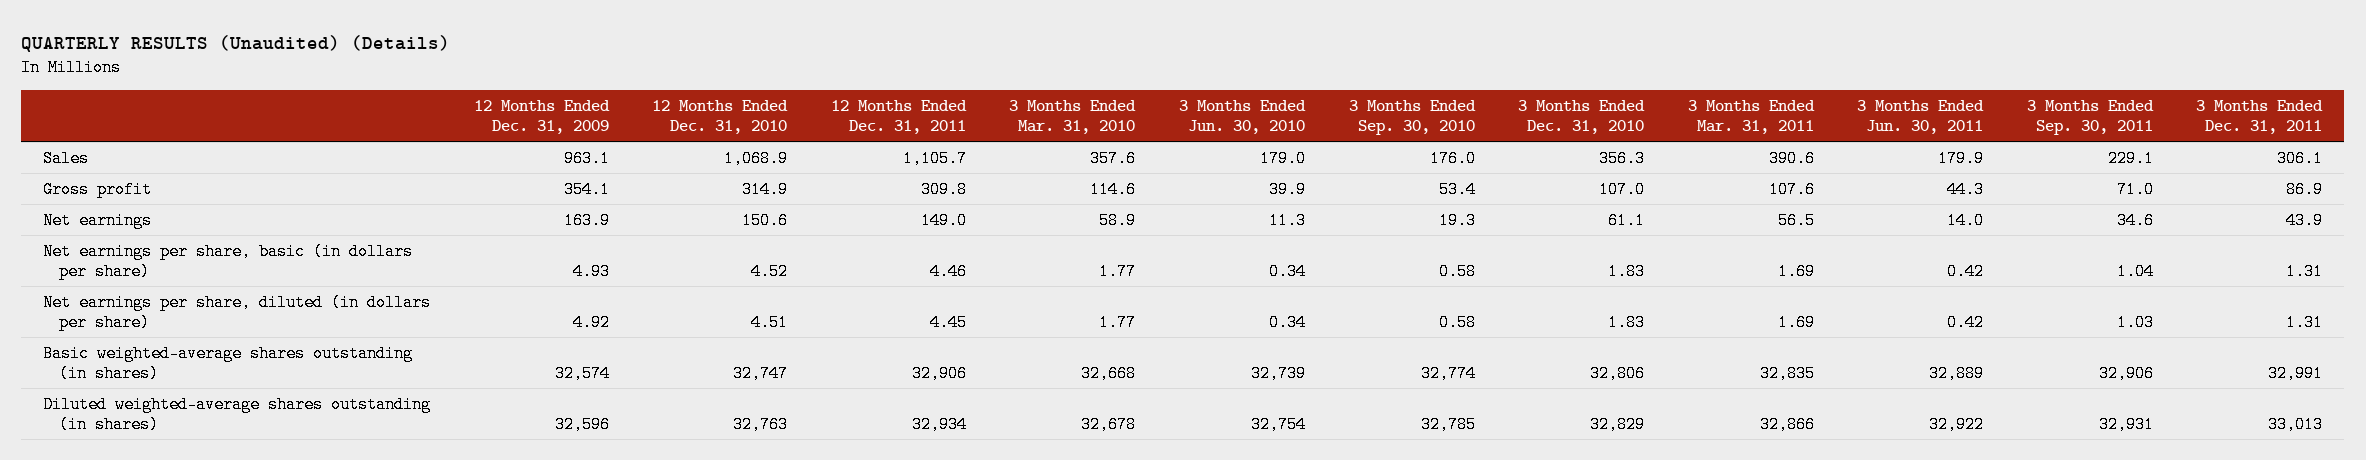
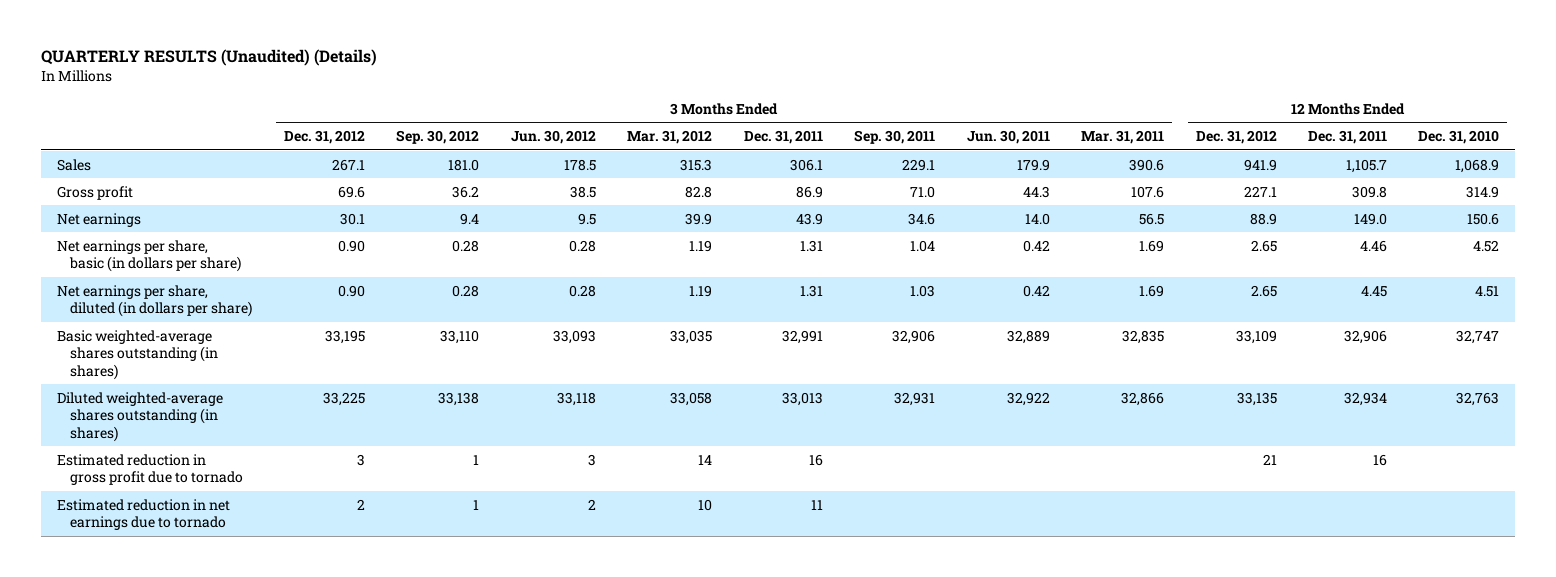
[473,99,610,134] 12 Months Ended Dec. 31, 2009 -> none
[1009,99,1137,134] 3 Months Ended Mar. 31, 2010 -> none
[1178,99,1306,134] 3 Months Ended Jun. 30, 2010 -> none
[1348,99,1476,135] 3 Months Ended Sep. 30, 2010 -> none
[1518,99,1646,134] 3 Months Ended Dec. 31, 2010 -> none
none -> [283,129,365,144] Dec. 31, 2012
none -> [396,129,480,144] Sep. 30, 2012
none -> [510,129,596,144] Jun. 30, 2012
none -> [627,129,713,144] Mar. 31, 2012
none -> [1195,129,1277,144] Dec. 31, 2012
none -> [56,453,244,486] Estimated reduction in gross profit due to tornado
none -> [56,498,230,531] Estimated reduction in net earnings due to tornado

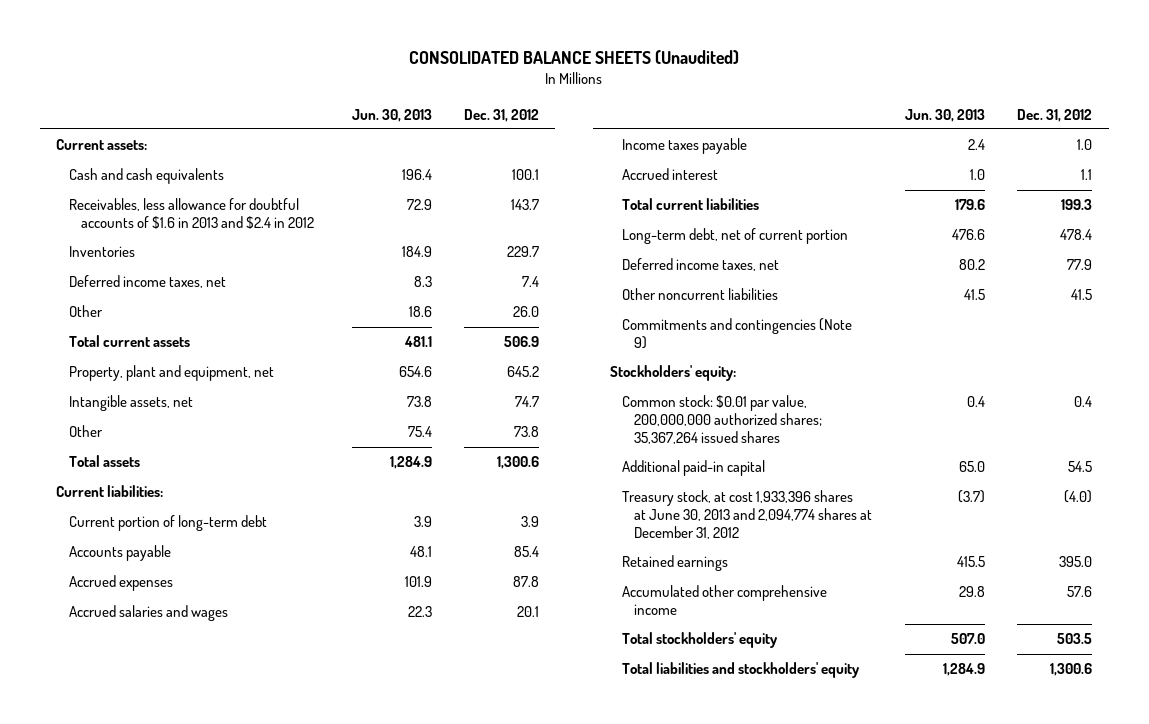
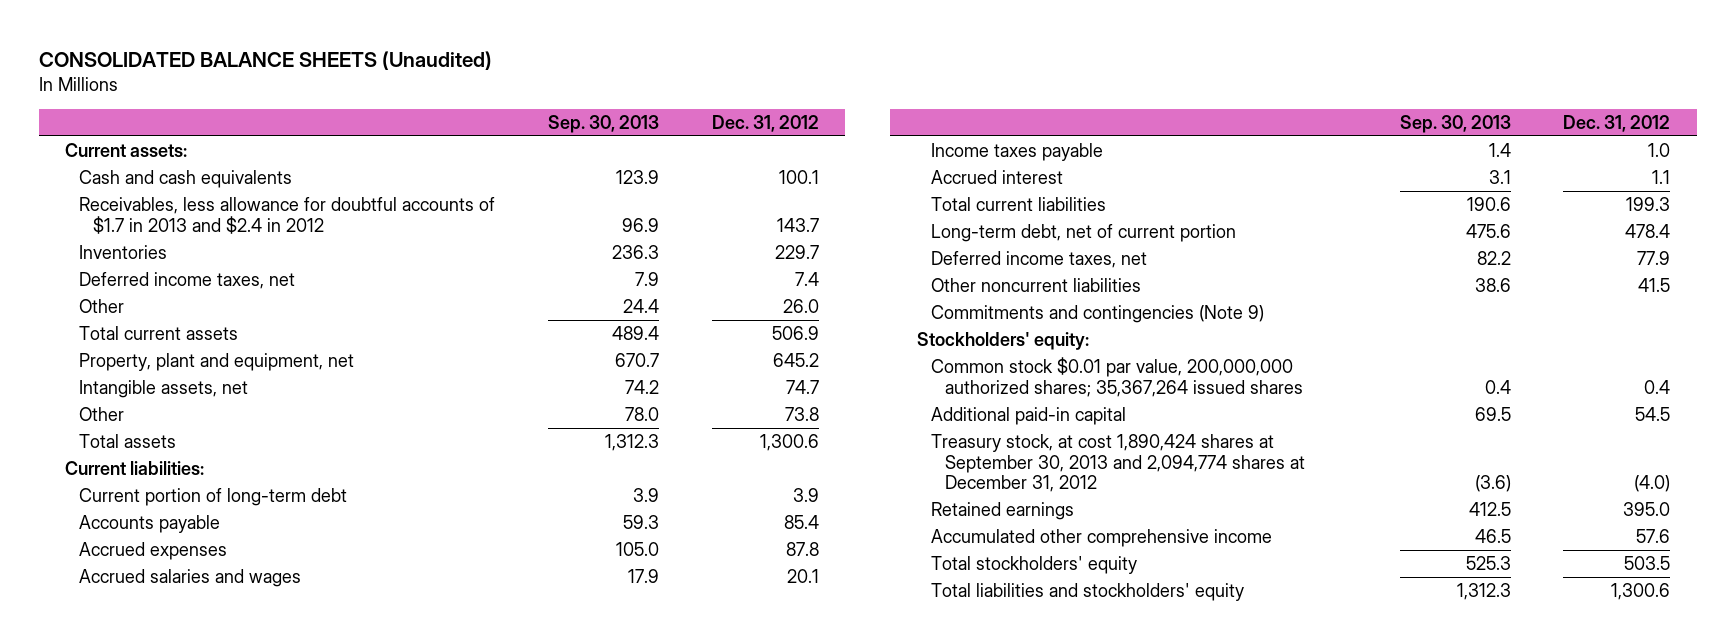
[351,108,432,122] Jun. 30, 2013 -> none
none -> [548,114,660,133] Sep. 30, 2013
[68,198,315,230] Receivables, less allowance for doubtful accounts of $1.6 in 2013 and $2.4 in 2012 -> [79,197,496,234] Receivables, less allowance for doubtful accounts of $1.7 in 2013 and $2.4 in 2012
[621,395,823,444] Common stock: $0.01 par value, 200,000,000 authorized shares; 35,367,264 issued shares -> [930,357,1303,397] Common stock $0.01 par value, 200,000,000 authorized shares; 35,367,264 issued shares
[621,490,873,539] Treasury stock, at cost 1,933,396 shares at June 30, 2013 and 2,094,774 shares at December 31, 2012 -> [930,434,1305,493] Treasury stock, at cost 1,890,424 shares at September 30, 2013 and 2,094,774 shares at December 31, 2012

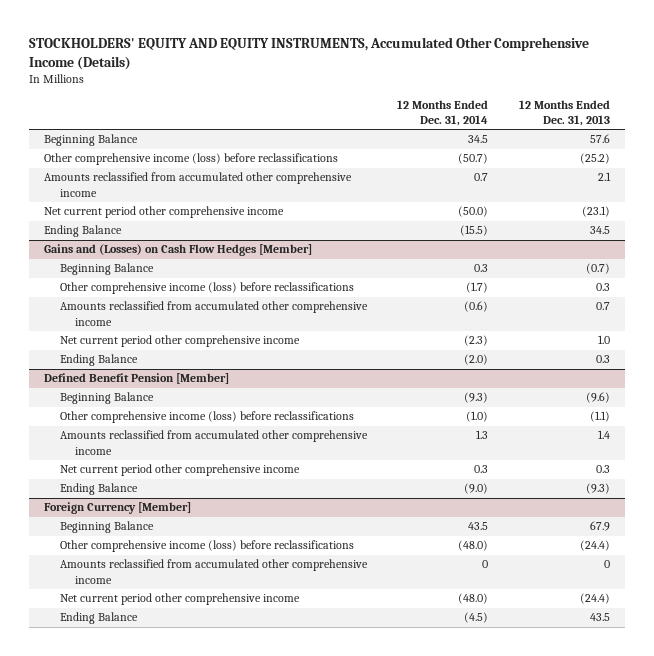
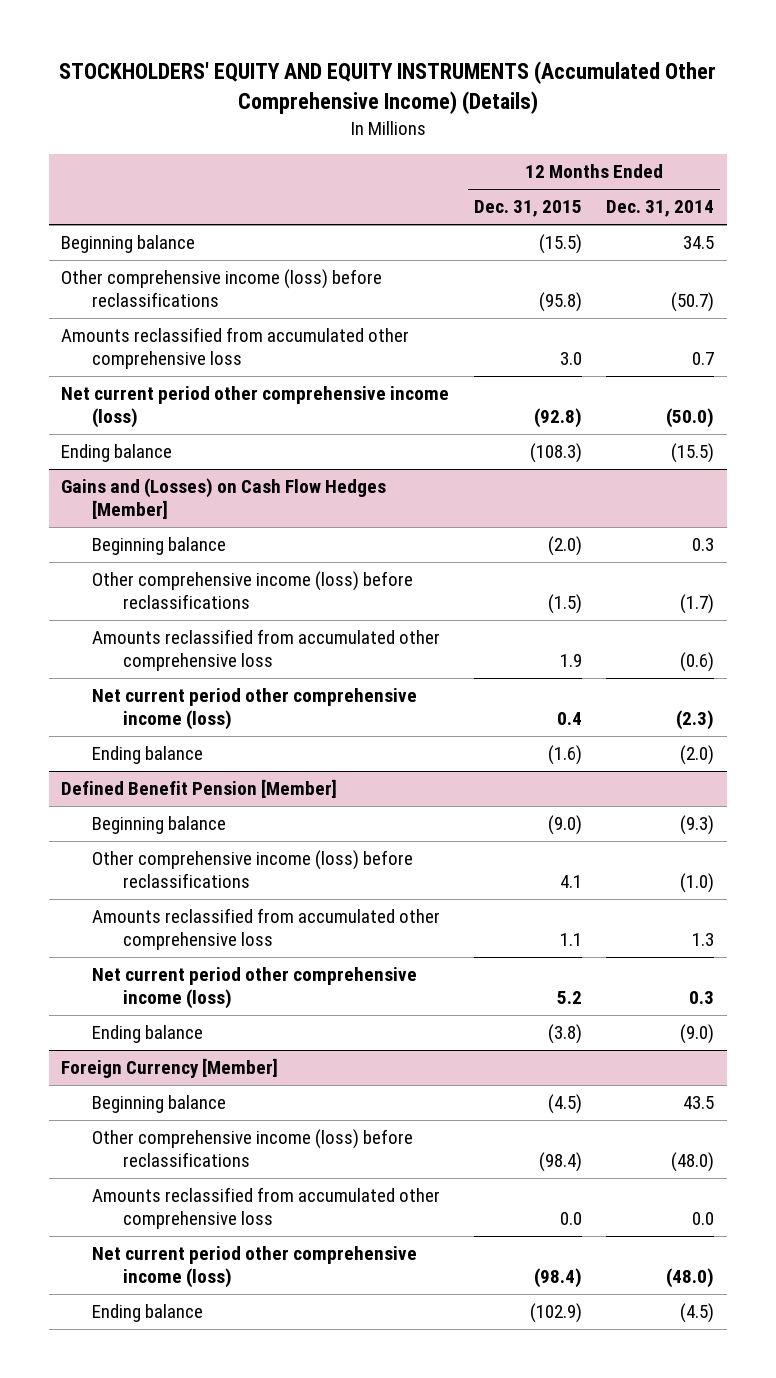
[28,36,589,70] STOCKHOLDERS' EQUITY AND EQUITY INSTRUMENTS, Accumulated Other Comprehensive Income (Details) -> [58,60,716,114] STOCKHOLDERS' EQUITY AND EQUITY INSTRUMENTS (Accumulated Other Comprehensive Income) (Details)
[518,99,610,127] 12 Months Ended Dec. 31, 2013 -> none
none -> [473,200,582,218] Dec. 31, 2015
[44,134,139,147] Beginning Balance -> [61,235,196,254] Beginning balance
[44,172,353,197] Amounts reclassified from accumulated other comprehensive income -> [61,327,410,369] Amounts reclassified from accumulated other comprehensive loss
[44,206,285,219] Net current period other comprehensive income -> [61,386,450,428] Net current period other comprehensive income (loss)
[44,225,123,238] Ending Balance -> [61,444,173,463] Ending balance
[59,263,154,276] Beginning Balance -> [91,537,226,556] Beginning balance
[59,301,368,326] Amounts reclassified from accumulated other comprehensive income -> [91,629,440,671] Amounts reclassified from accumulated other comprehensive loss
[59,335,300,348] Net current period other comprehensive income -> [91,688,417,730] Net current period other comprehensive income (loss)
[59,354,138,367] Ending Balance -> [91,746,203,765] Ending balance
[59,392,154,405] Beginning Balance -> [91,816,226,835] Beginning balance
[59,430,368,455] Amounts reclassified from accumulated other comprehensive income -> [91,908,440,950] Amounts reclassified from accumulated other comprehensive loss
[59,464,300,477] Net current period other comprehensive income -> [91,967,417,1009] Net current period other comprehensive income (loss)
[59,483,138,496] Ending Balance -> [91,1025,203,1044] Ending balance
[59,521,154,534] Beginning Balance -> [91,1095,226,1114] Beginning balance
[59,559,368,584] Amounts reclassified from accumulated other comprehensive income -> [91,1187,440,1229] Amounts reclassified from accumulated other comprehensive loss
[482,560,489,569] 0 -> [692,1211,715,1225] 0.0
[59,593,300,606] Net current period other comprehensive income -> [91,1246,417,1288] Net current period other comprehensive income (loss)
[59,612,138,625] Ending Balance -> [91,1304,203,1323] Ending balance

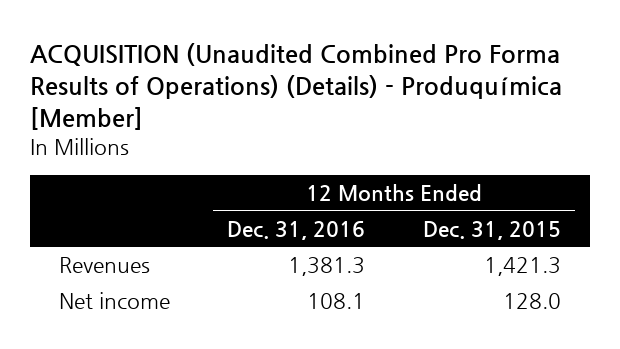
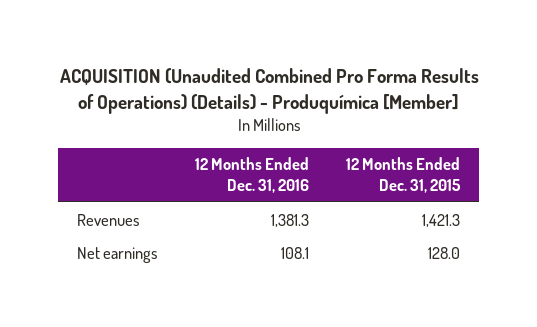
[58,292,170,310] Net income -> [76,246,157,263] Net earnings

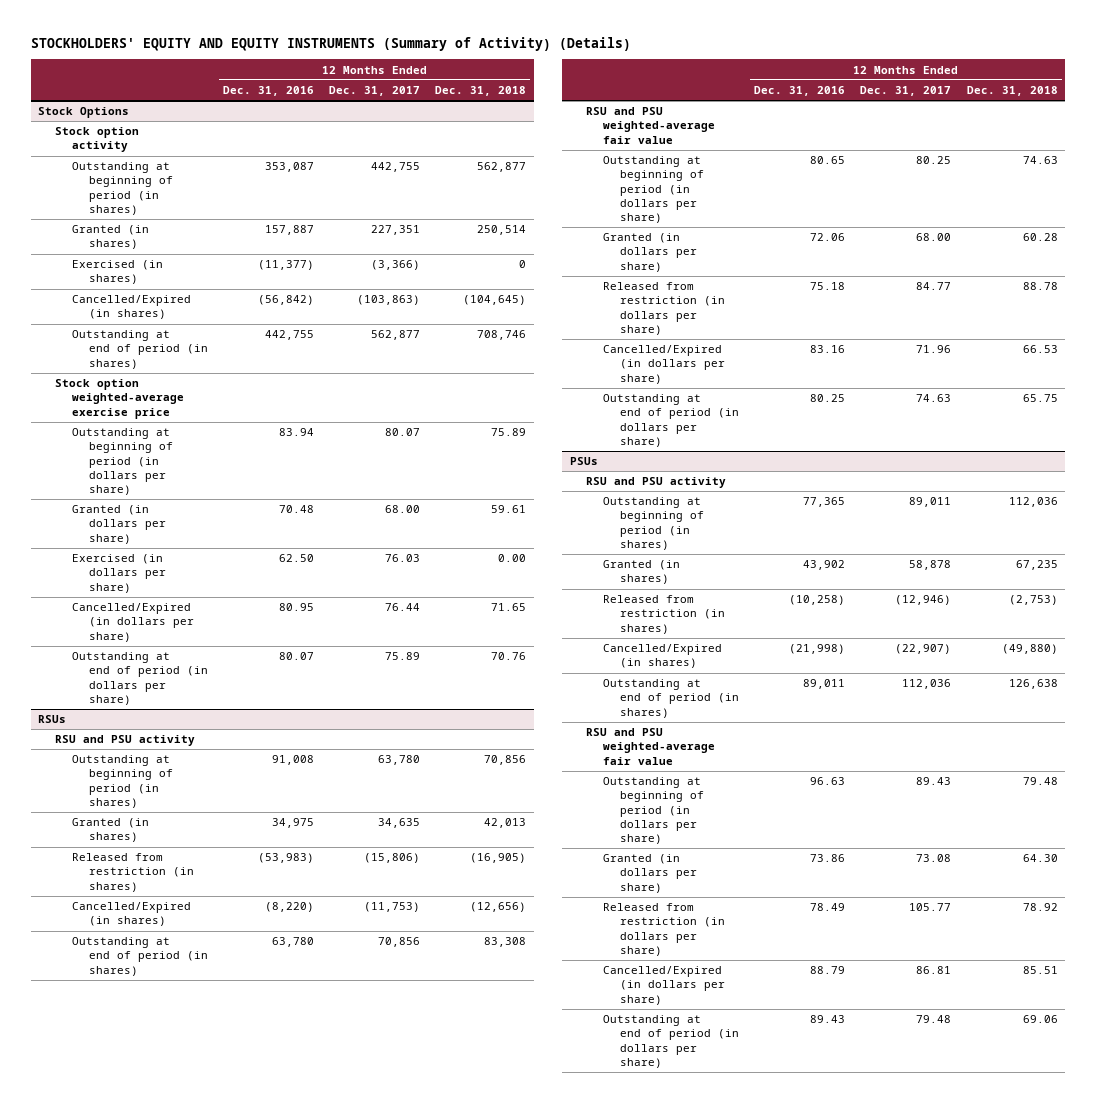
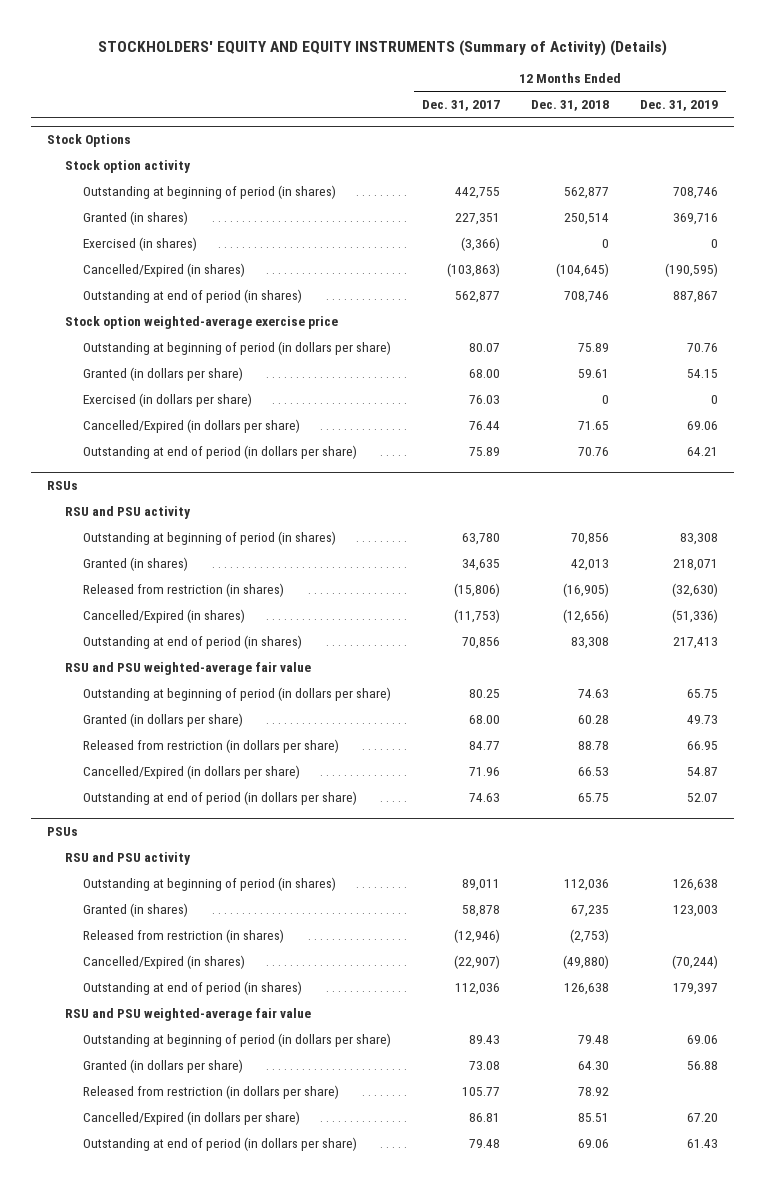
[222,85,314,96] Dec. 31, 2016 -> none
none -> [640,99,719,111] Dec. 31, 2019
[498,554,527,563] 0.00 -> [602,394,610,404] 0

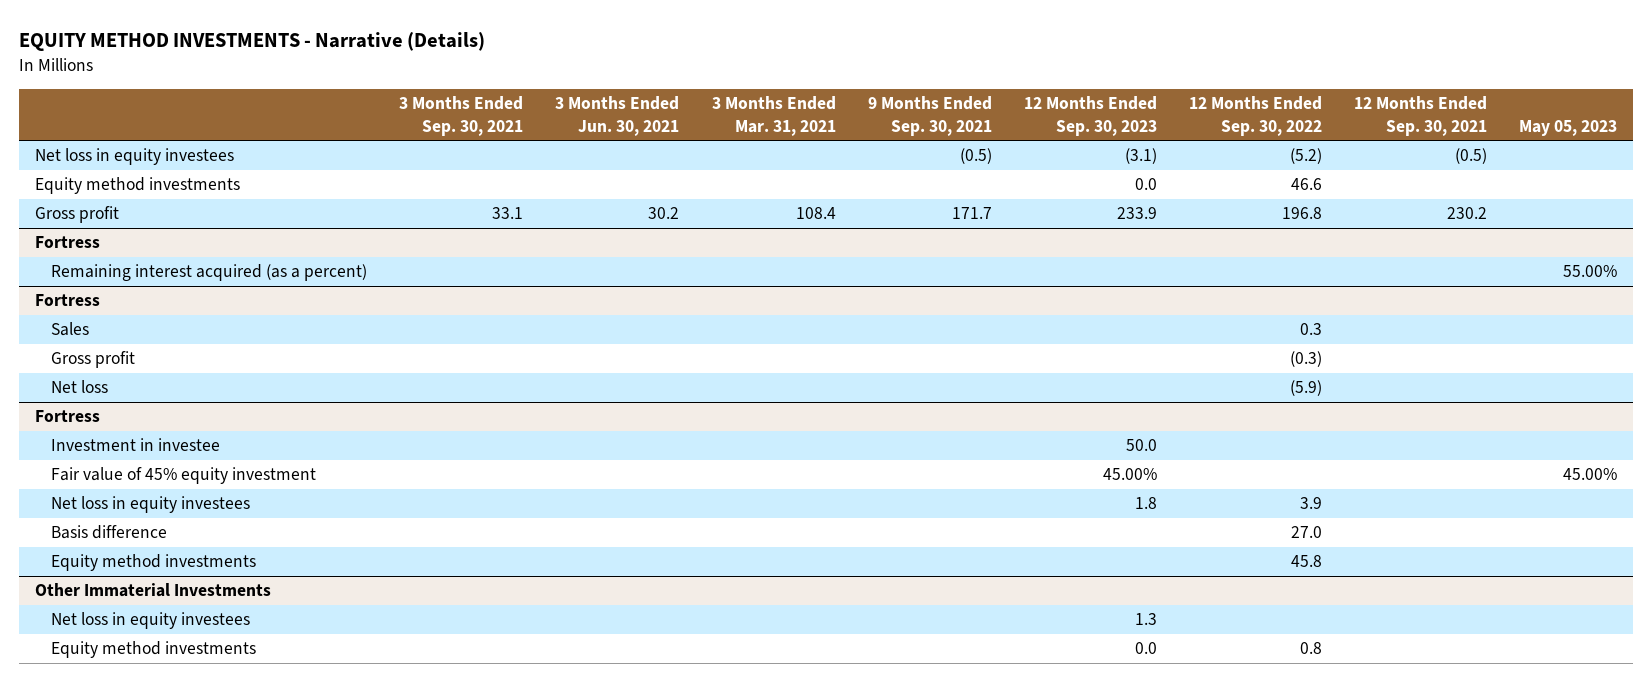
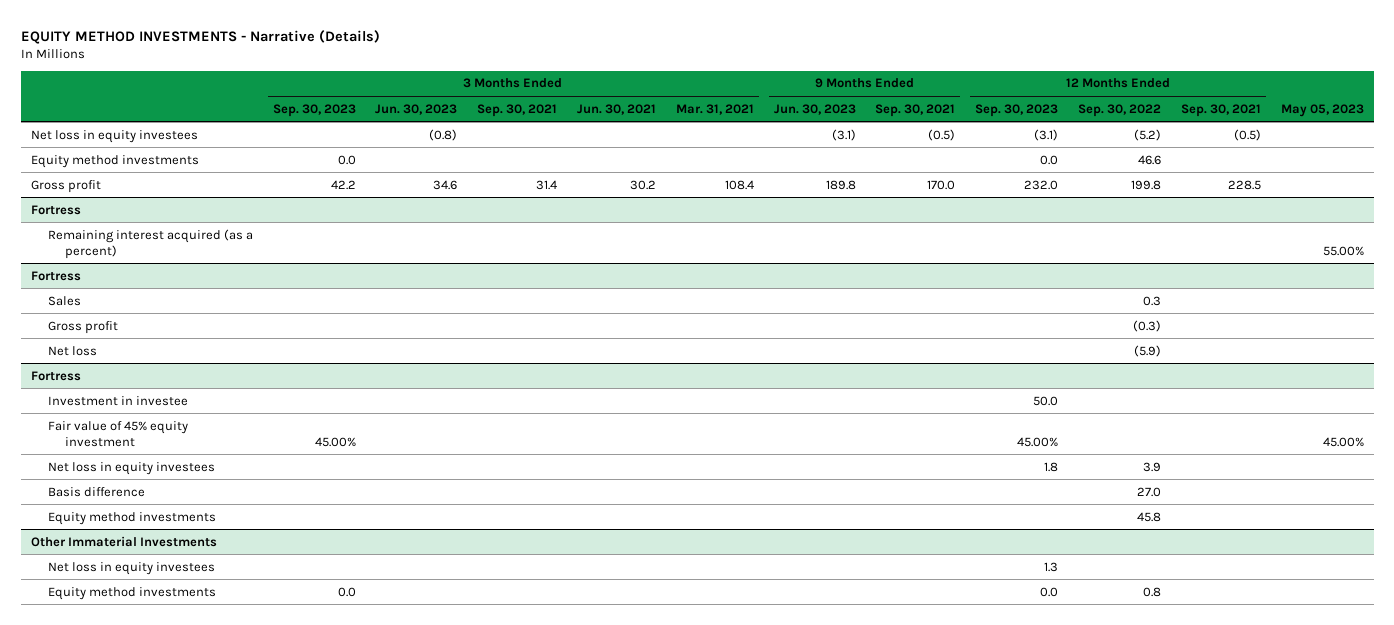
none -> [272,103,356,117] Sep. 30, 2023
none -> [375,103,458,115] Jun. 30, 2023
none -> [773,103,856,115] Jun. 30, 2023
[492,207,524,220] 33.1 -> [536,179,558,190] 31.4
[951,207,992,220] 171.7 -> [927,179,956,190] 170.0
[1116,207,1157,220] 233.9 -> [1024,179,1059,190] 232.0
[1281,207,1322,220] 196.8 -> [1131,179,1162,190] 199.8
[1446,207,1487,220] 230.2 -> [1227,179,1261,190] 228.5

